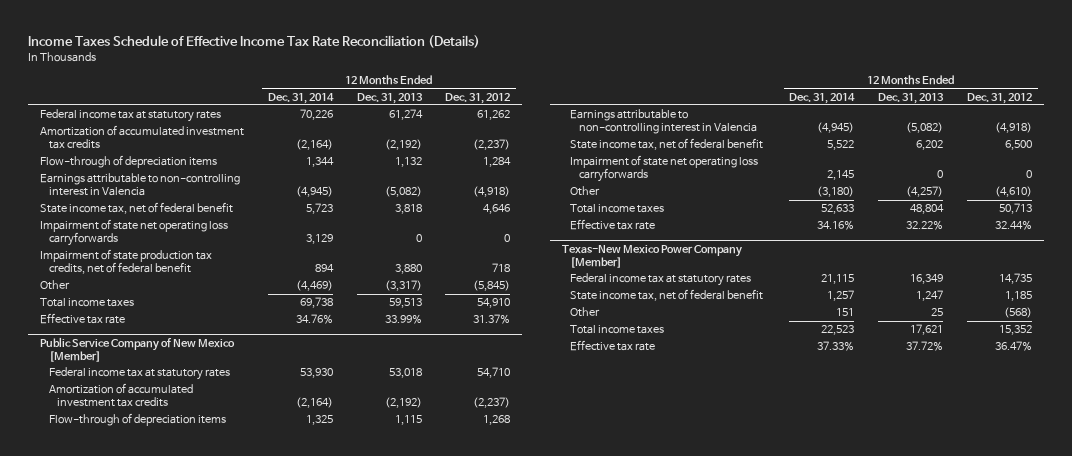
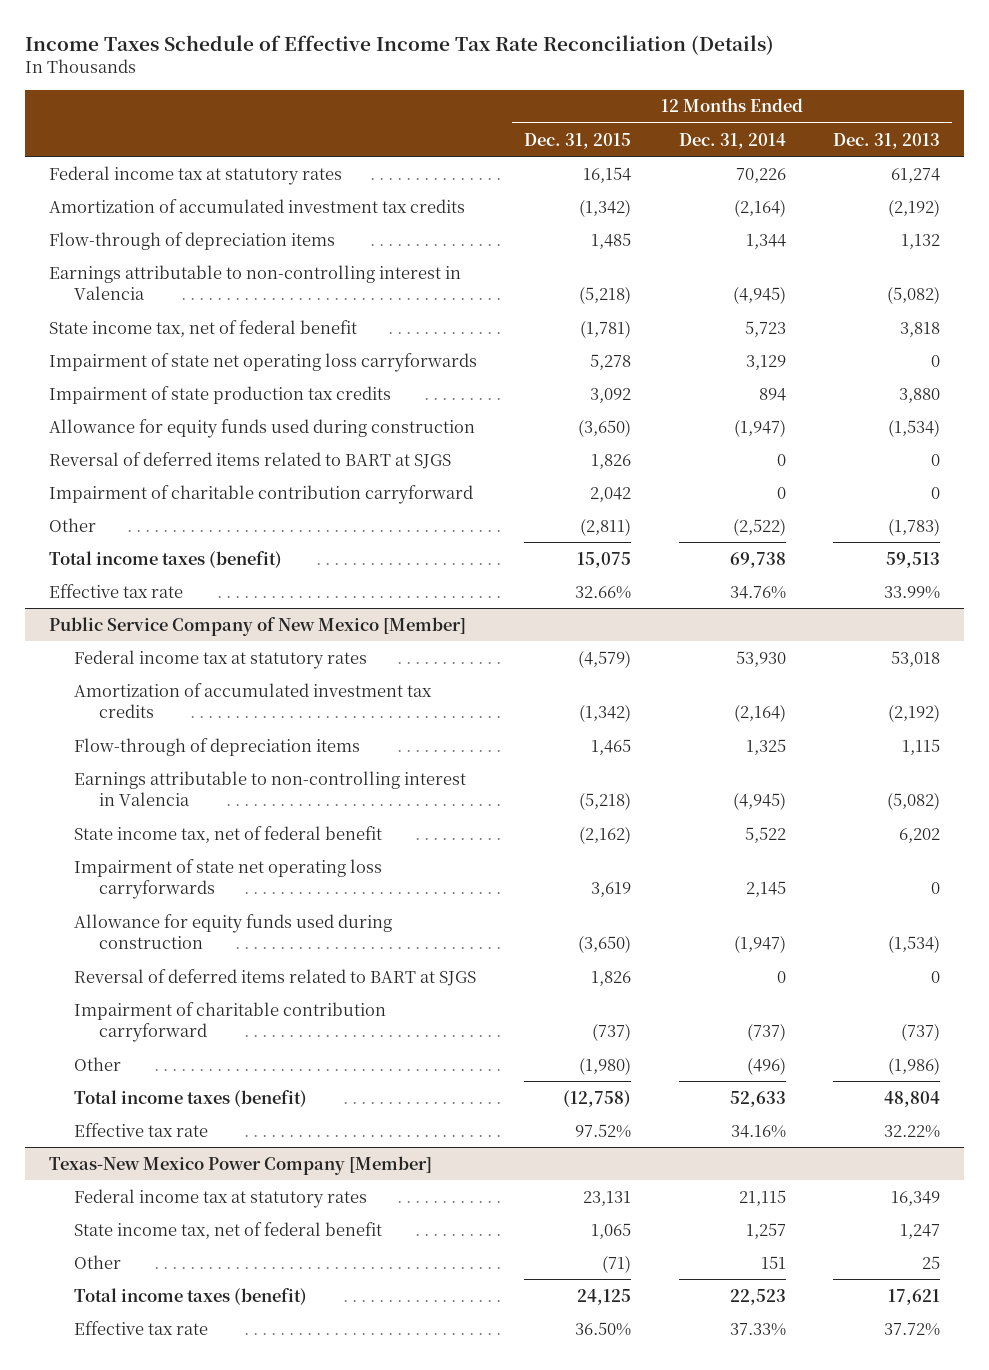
[445,92,511,104] Dec. 31, 2012 -> none
none -> [524,132,632,149] Dec. 31, 2015
[40,249,213,275] Impairment of state production tax credits, net of federal benefit -> [48,385,391,404] Impairment of state production tax credits
none -> [48,418,475,438] Allowance for equity funds used during construction
none -> [48,451,451,469] Reversal of deferred items related to BART at SJGS
none -> [48,484,473,504] Impairment of charitable contribution carryforward
[295,280,333,292] (4,469) -> [732,517,786,536] (2,522)
[384,280,422,292] (3,317) -> [888,517,941,536] (1,783)
[40,298,135,308] Total income taxes -> [48,550,282,568] Total income taxes (benefit)
none -> [73,913,392,950] Allowance for equity funds used during construction
none -> [73,968,476,986] Reversal of deferred items related to BART at SJGS
none -> [73,1001,386,1043] Impairment of charitable contribution carryforward
[817,186,855,198] (3,180) -> [746,1056,786,1075] (496)
[906,186,944,198] (4,257) -> [888,1056,941,1075] (1,986)
[570,204,665,214] Total income taxes -> [73,1089,307,1107] Total income taxes (benefit)
[570,325,665,335] Total income taxes -> [73,1287,307,1305] Total income taxes (benefit)

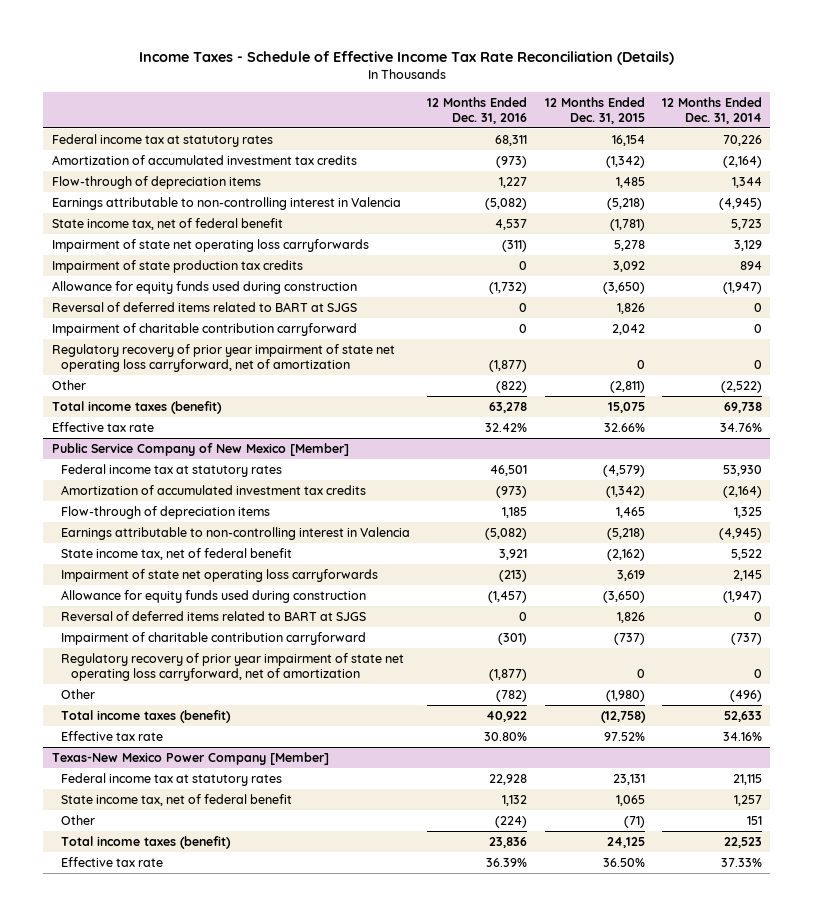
[25,34,775,55] Income Taxes Schedule of Effective Income Tax Rate Reconciliation (Details) -> [138,51,674,66] Income Taxes - Schedule of Effective Income Tax Rate Reconciliation (Details)
[833,132,941,149] Dec. 31, 2013 -> none
none -> [427,96,528,124] 12 Months Ended Dec. 31, 2016
none -> [51,343,395,373] Regulatory recovery of prior year impairment of state net operating loss carryforward, net of amortization
none -> [61,652,405,682] Regulatory recovery of prior year impairment of state net operating loss carryforward, net of amortization

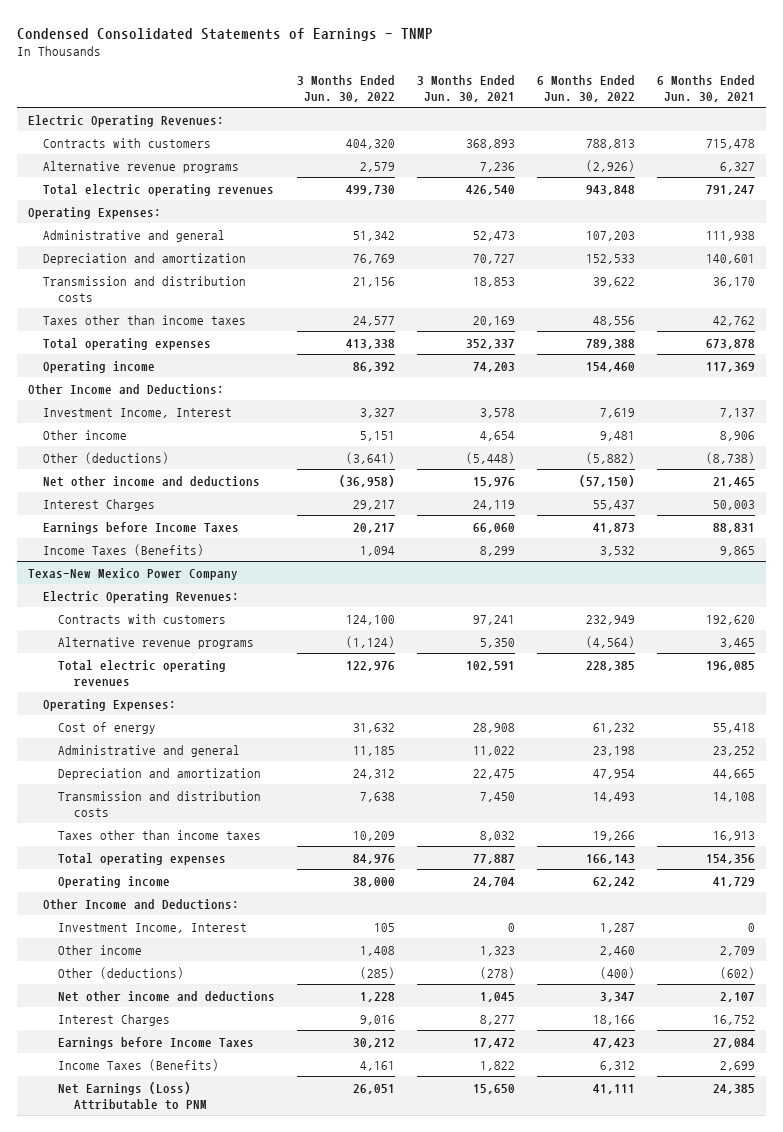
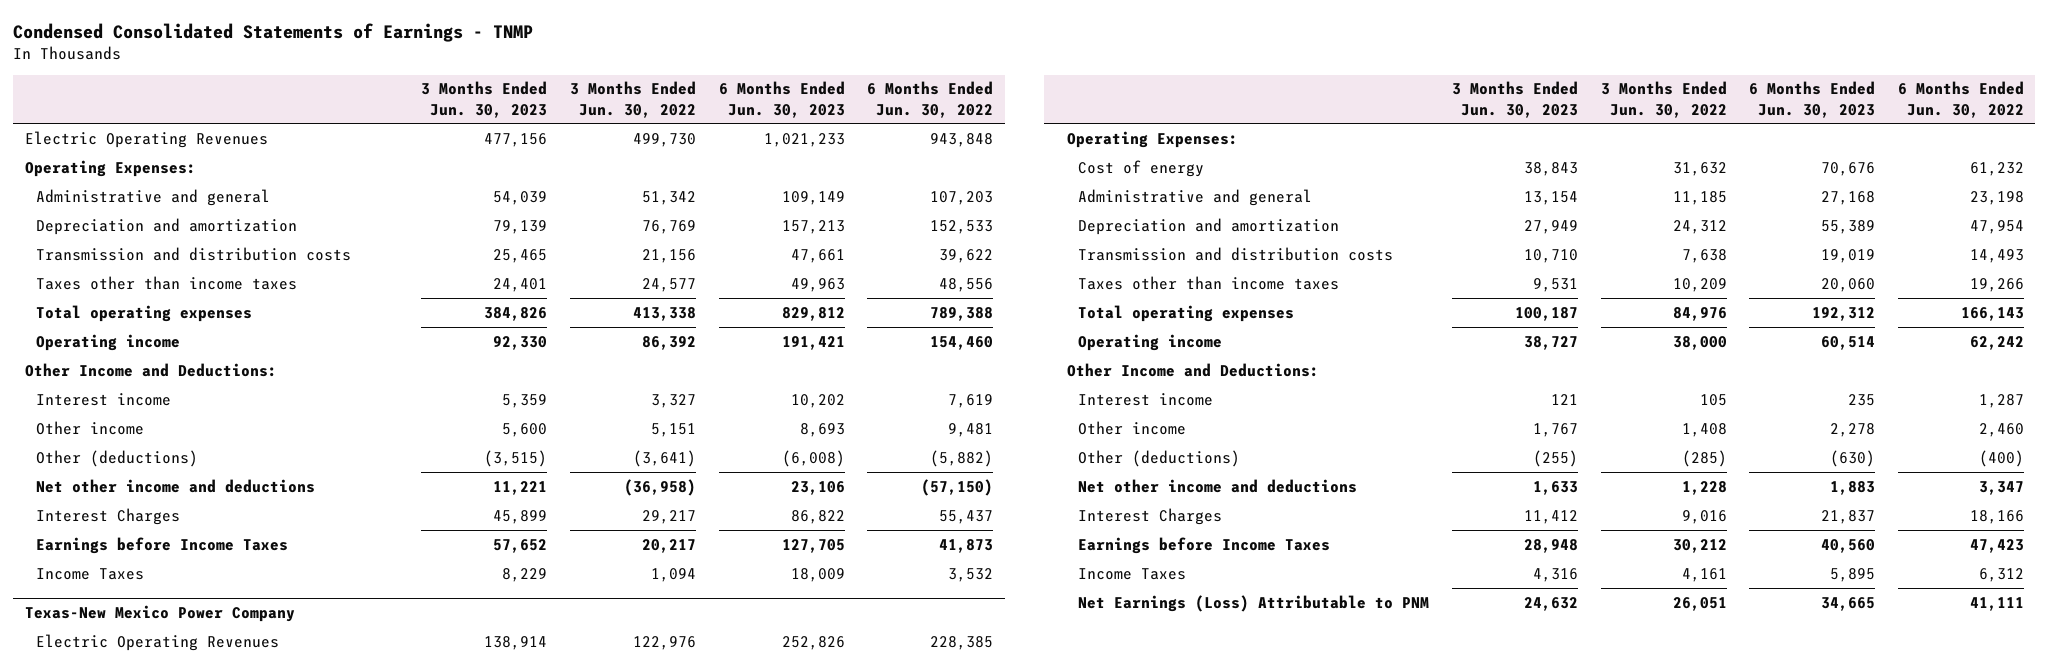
[417,75,516,103] 3 Months Ended Jun. 30, 2021 -> none
[657,75,756,103] 6 Months Ended Jun. 30, 2021 -> none
none -> [421,81,548,118] 3 Months Ended Jun. 30, 2023
none -> [718,81,845,118] 6 Months Ended Jun. 30, 2023
[28,114,225,127] Electric Operating Revenues: -> none
[43,137,212,148] Contracts with customers -> none
[43,160,240,173] Alternative revenue programs -> none
[43,183,275,196] Total electric operating revenues -> [24,130,268,148] Electric Operating Revenues
[43,407,233,418] Investment Income, Interest -> [36,392,172,406] Interest income
[43,543,205,556] Income Taxes (Benefits) -> [36,567,145,580] Income Taxes
[43,590,240,603] Electric Operating Revenues: -> none
[58,613,227,624] Contracts with customers -> none
[58,636,255,649] Alternative revenue programs -> none
[58,659,227,686] Total electric operating revenues -> [36,633,280,651] Electric Operating Revenues
[58,922,248,933] Investment Income, Interest -> [1078,392,1214,406] Interest income
[58,1058,220,1071] Income Taxes (Benefits) -> [1078,567,1187,580] Income Taxes

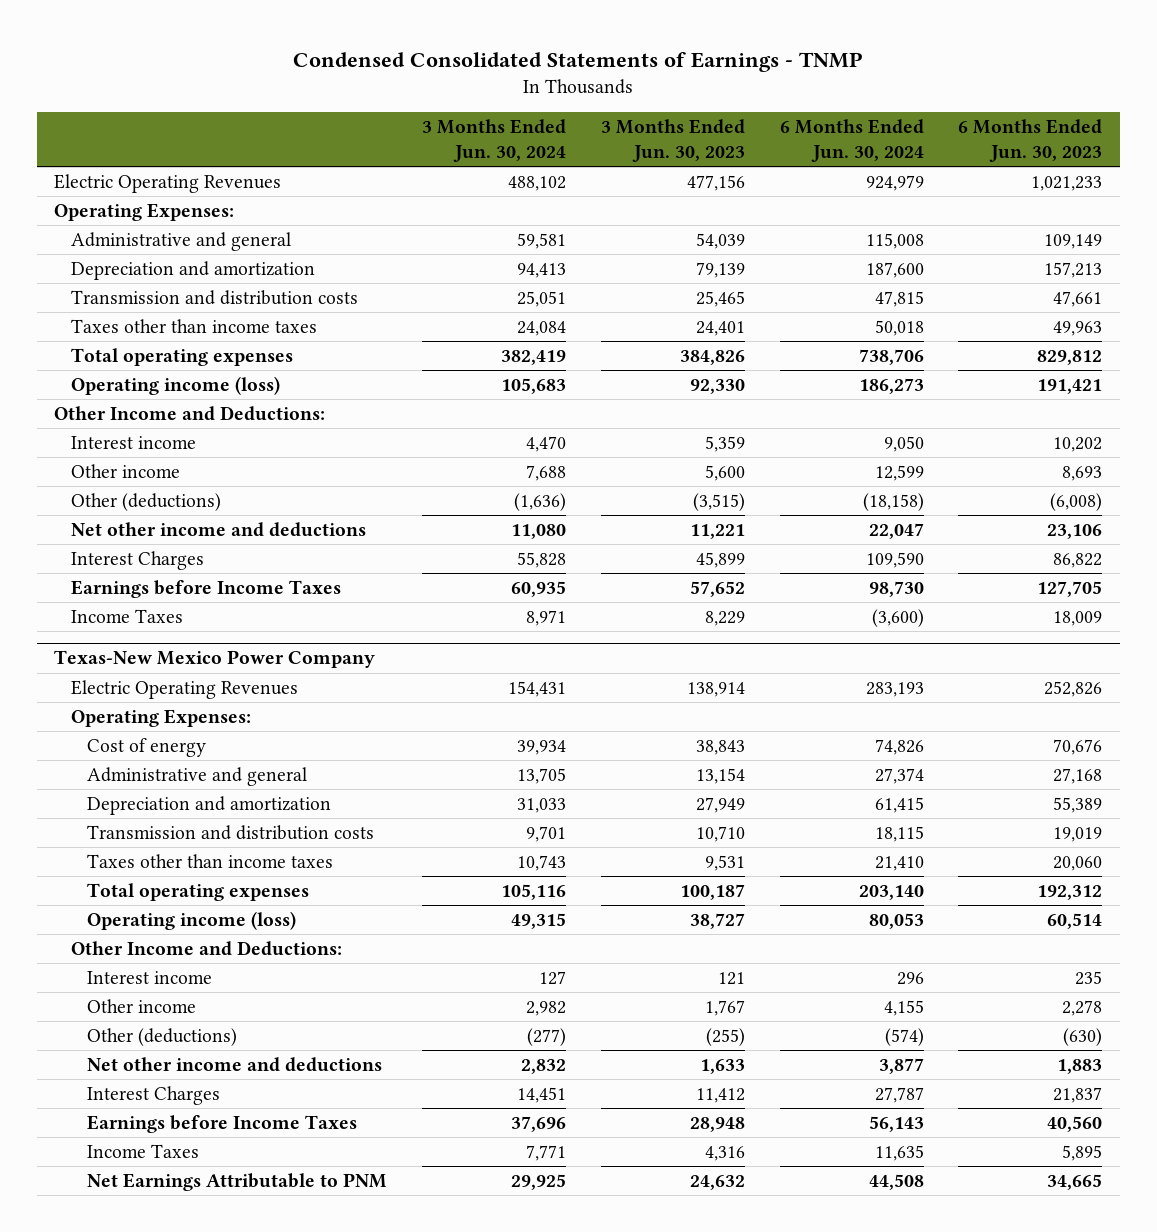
[569,81,696,118] 3 Months Ended Jun. 30, 2022 -> none
[867,81,994,118] 6 Months Ended Jun. 30, 2022 -> none
none -> [422,119,567,162] 3 Months Ended Jun. 30, 2024
none -> [779,119,924,162] 6 Months Ended Jun. 30, 2024
[36,333,181,351] Operating income -> [70,375,280,395] Operating income (loss)
[1078,333,1223,351] Operating income -> [87,910,297,930] Operating income (loss)
[1078,594,1430,612] Net Earnings (Loss) Attributable to PNM -> [87,1172,388,1191] Net Earnings Attributable to PNM

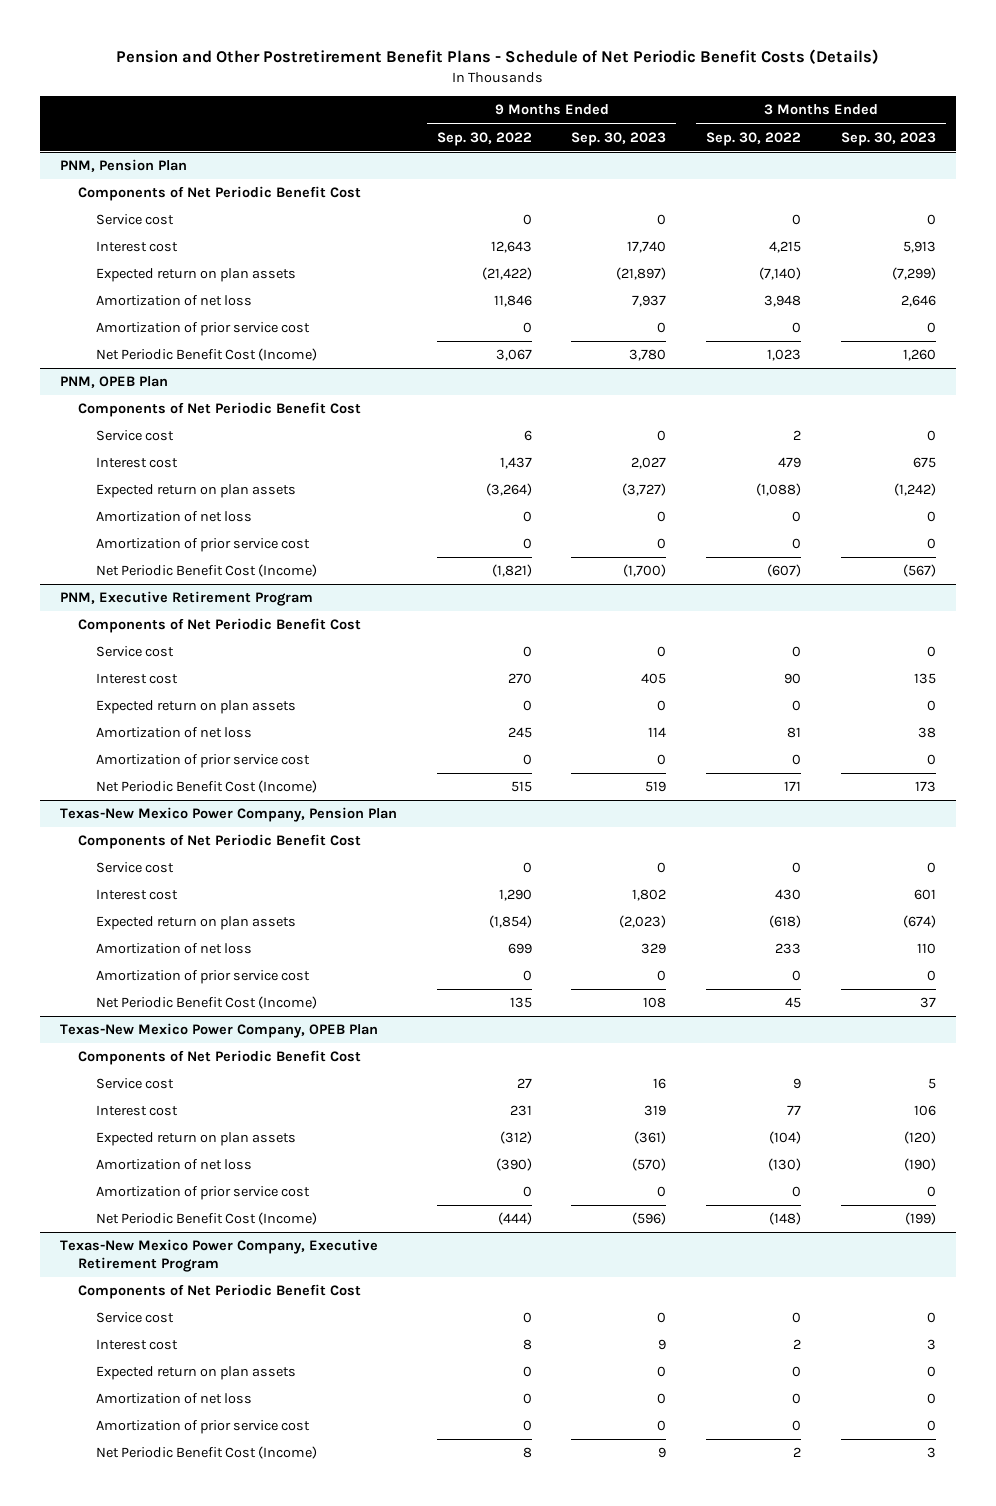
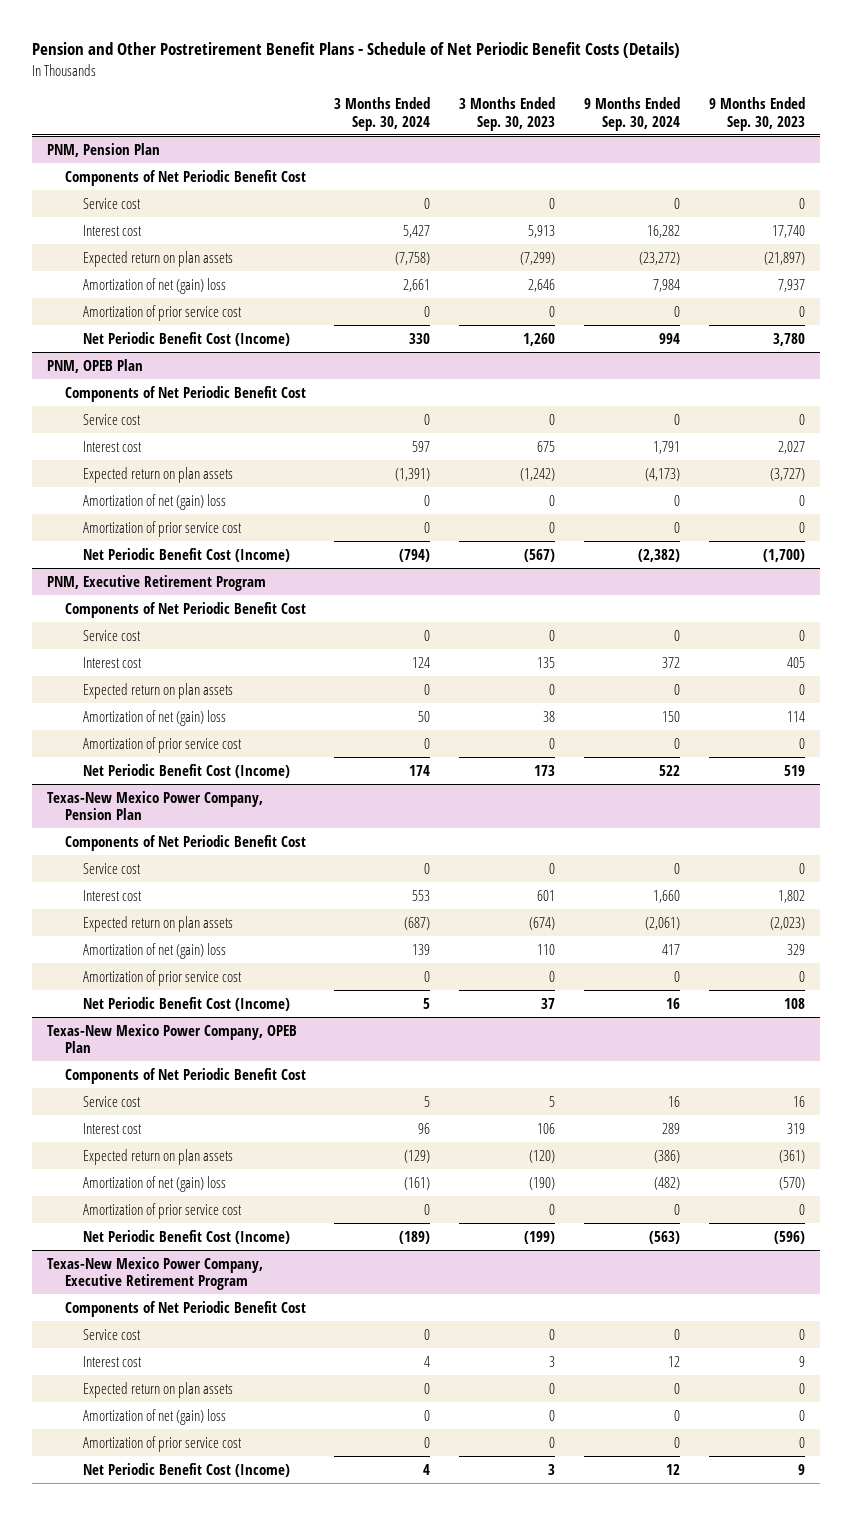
[436,131,532,146] Sep. 30, 2022 -> none
[706,131,802,146] Sep. 30, 2022 -> none
none -> [334,97,431,131] 3 Months Ended Sep. 30, 2024
none -> [584,97,681,131] 9 Months Ended Sep. 30, 2024
[96,295,253,307] Amortization of net loss -> [82,277,226,294] Amortization of net (gain) loss
[96,511,253,523] Amortization of net loss -> [82,493,226,510] Amortization of net (gain) loss
[96,727,253,739] Amortization of net loss -> [82,709,226,726] Amortization of net (gain) loss
[96,943,253,955] Amortization of net loss -> [82,942,226,959] Amortization of net (gain) loss
[96,1159,253,1171] Amortization of net loss -> [82,1175,226,1192] Amortization of net (gain) loss
[96,1393,253,1405] Amortization of net loss -> [82,1408,226,1425] Amortization of net (gain) loss

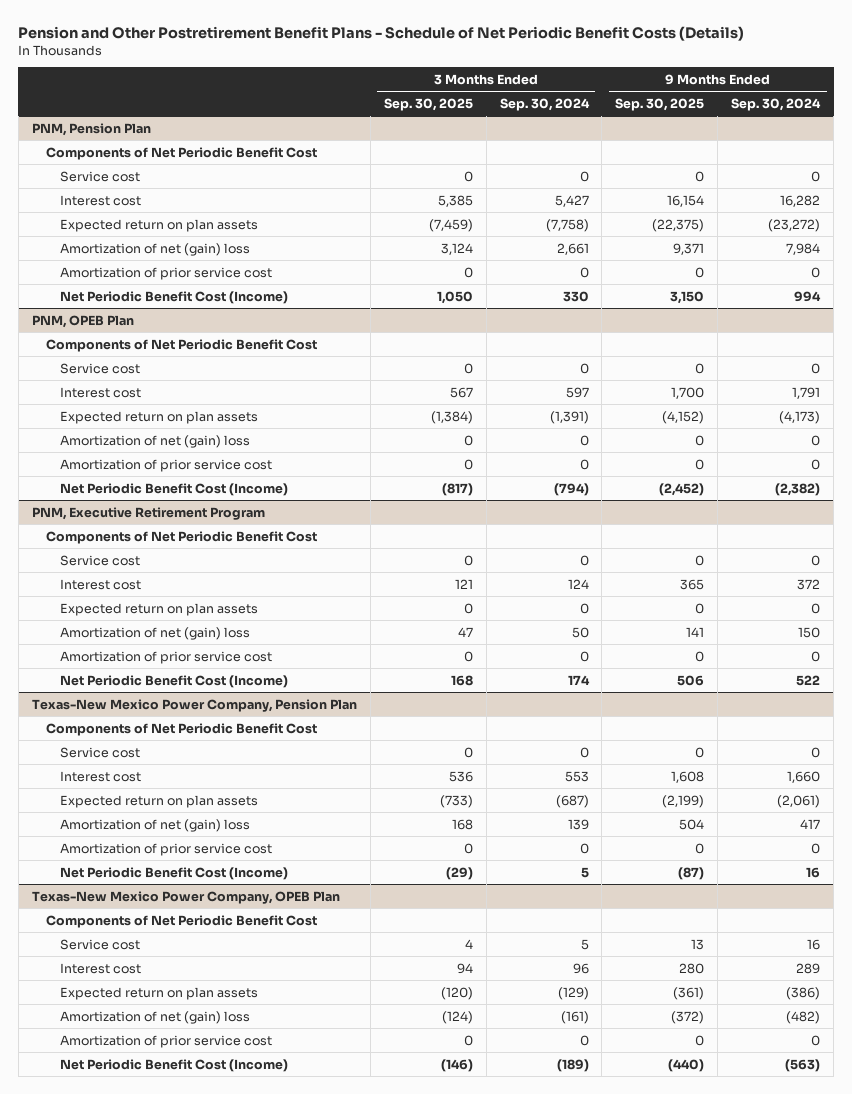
[459,97,556,131] 3 Months Ended Sep. 30, 2023 -> none
[709,97,806,131] 9 Months Ended Sep. 30, 2023 -> none
none -> [383,97,473,111] Sep. 30, 2025
none -> [615,97,705,111] Sep. 30, 2025
[46,1256,263,1291] Texas-New Mexico Power Company, Executive Retirement Program -> none
[64,1300,306,1317] Components of Net Periodic Benefit Cost -> none
[82,1328,141,1340] Service cost -> none
[82,1355,142,1367] Interest cost -> none
[82,1381,233,1398] Expected return on plan assets -> none
[82,1408,226,1425] Amortization of net (gain) loss -> none
[82,1435,242,1452] Amortization of prior service cost -> none
[82,1462,290,1477] Net Periodic Benefit Cost (Income) -> none

